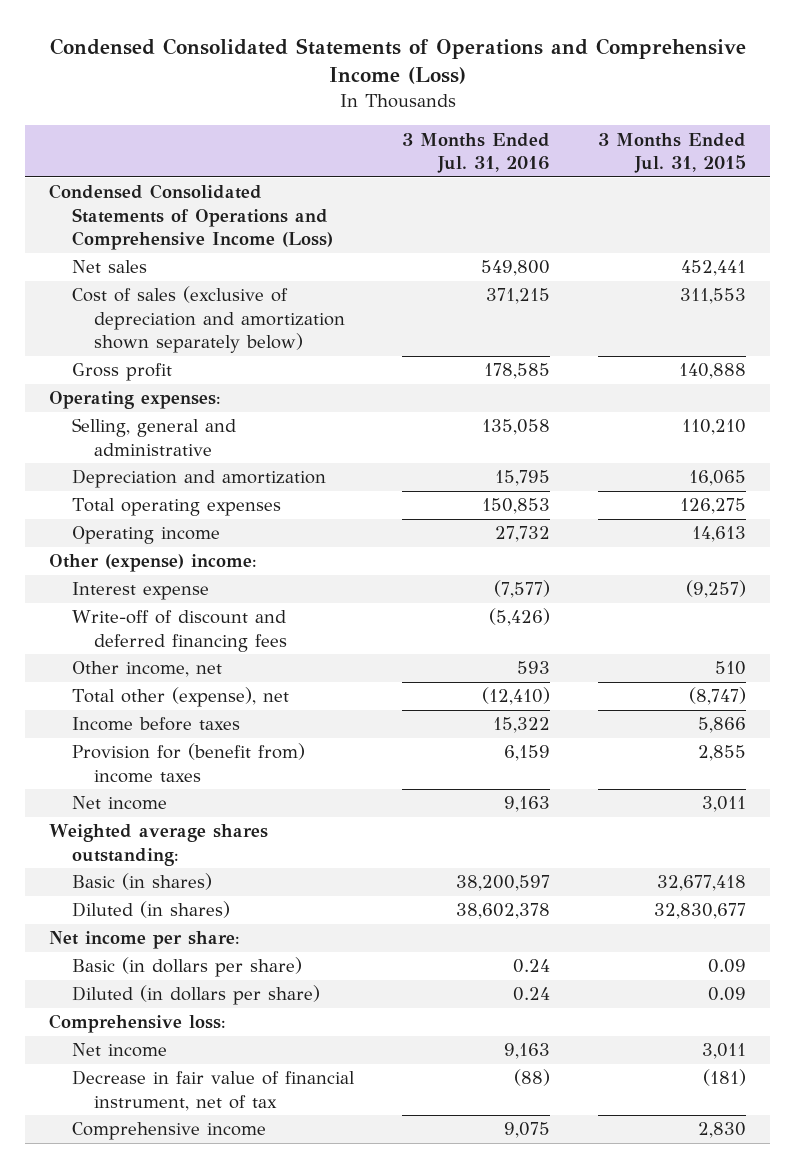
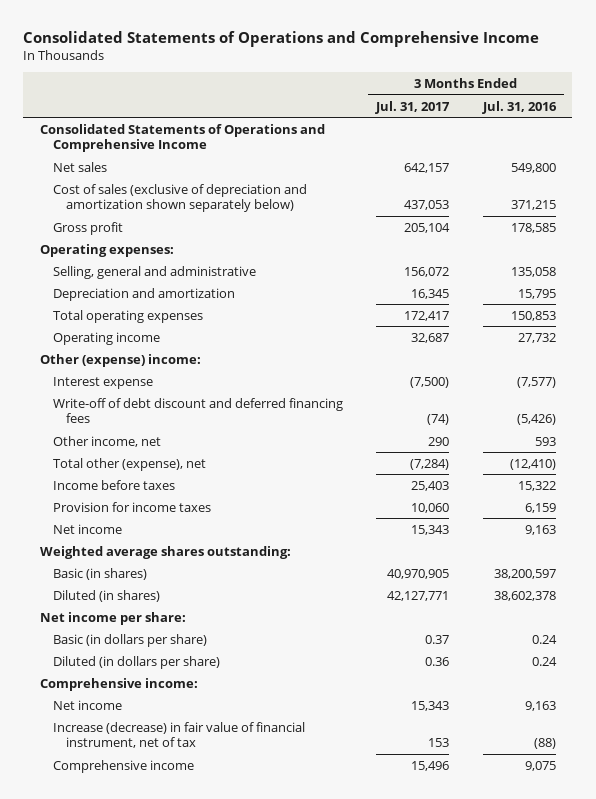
[49,37,746,85] Condensed Consolidated Statements of Operations and Comprehensive Income (Loss) -> [23,30,540,47] Consolidated Statements of Operations and Comprehensive Income
[597,132,746,173] 3 Months Ended Jul. 31, 2015 -> none
none -> [375,100,451,114] Jul. 31, 2017
[49,184,333,250] Condensed Consolidated Statements of Operations and Comprehensive Income (Loss) -> [39,123,325,152] Consolidated Statements of Operations and Comprehensive Income
[71,610,287,652] Write-off of discount and deferred financing fees -> [53,397,344,423] Write-off of debt discount and deferred financing fees
[71,743,305,783] Provision for (benefit from) income taxes -> [53,501,212,512] Provision for income taxes
[49,1014,227,1034] Comprehensive loss: -> [39,677,198,691] Comprehensive income:
[71,1070,355,1111] Decrease in fair value of financial instrument, net of tax -> [53,721,306,748] Increase (decrease) in fair value of financial instrument, net of tax

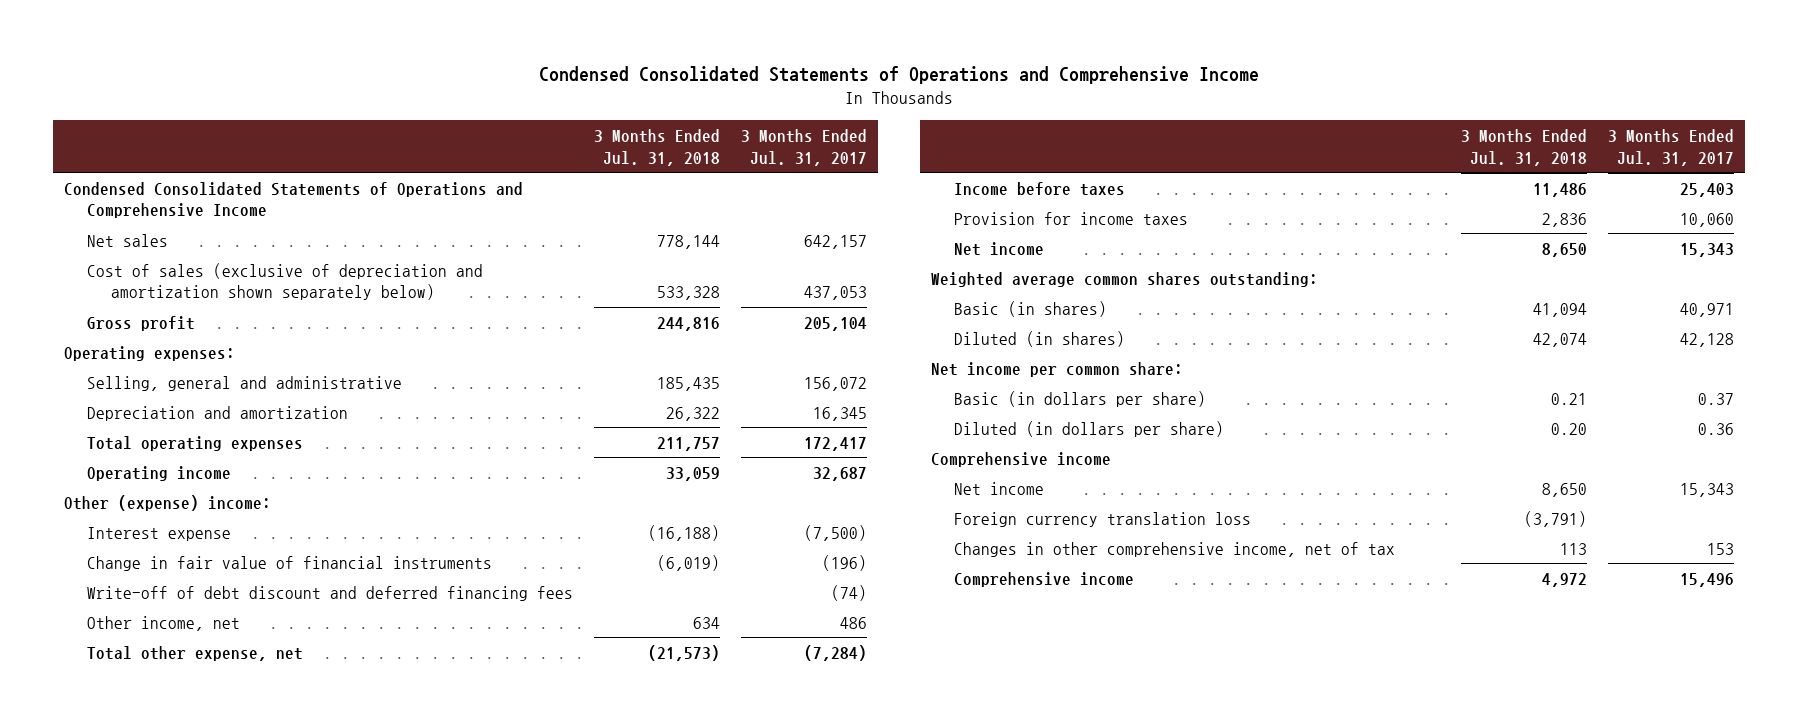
[23,30,540,47] Consolidated Statements of Operations and Comprehensive Income -> [539,66,1260,85] Condensed Consolidated Statements of Operations and Comprehensive Income
[481,100,557,114] Jul. 31, 2016 -> none
none -> [594,128,721,166] 3 Months Ended Jul. 31, 2018
[39,123,325,152] Consolidated Statements of Operations and Comprehensive Income -> [63,181,523,219] Condensed Consolidated Statements of Operations and Comprehensive Income
none -> [87,555,493,571] Change in fair value of financial instruments
[428,436,450,446] 290 -> [840,616,868,629] 486
[53,457,207,471] Total other (expense), net -> [87,645,304,661] Total other expense, net
[39,545,291,559] Weighted average shares outstanding: -> [930,271,1318,287] Weighted average common shares outstanding:
[387,568,450,579] 40,970,905 -> [1680,302,1735,317] 40,971
[387,590,450,601] 42,127,771 -> [1680,332,1735,347] 42,128
[39,611,186,625] Net income per share: -> [930,361,1183,377] Net income per common share:
[39,677,198,691] Comprehensive income: -> [930,451,1111,467] Comprehensive income
none -> [954,511,1252,527] Foreign currency translation loss
[53,721,306,748] Increase (decrease) in fair value of financial instrument, net of tax -> [954,541,1396,557] Changes in other comprehensive income, net of tax

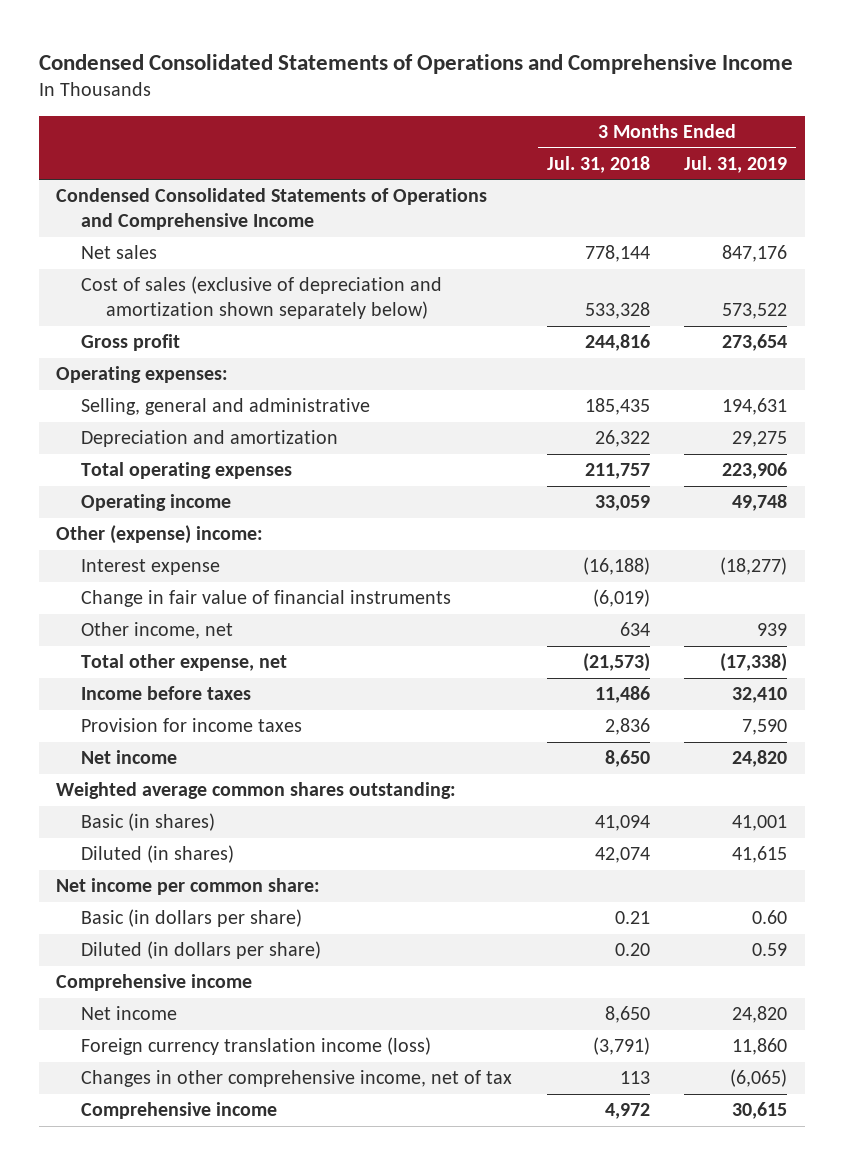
[741,128,868,166] 3 Months Ended Jul. 31, 2017 -> none
none -> [684,155,788,173] Jul. 31, 2019
[87,585,574,601] Write-off of debt discount and deferred financing fees -> none
[954,511,1252,527] Foreign currency translation loss -> [80,1037,431,1056] Foreign currency translation income (loss)

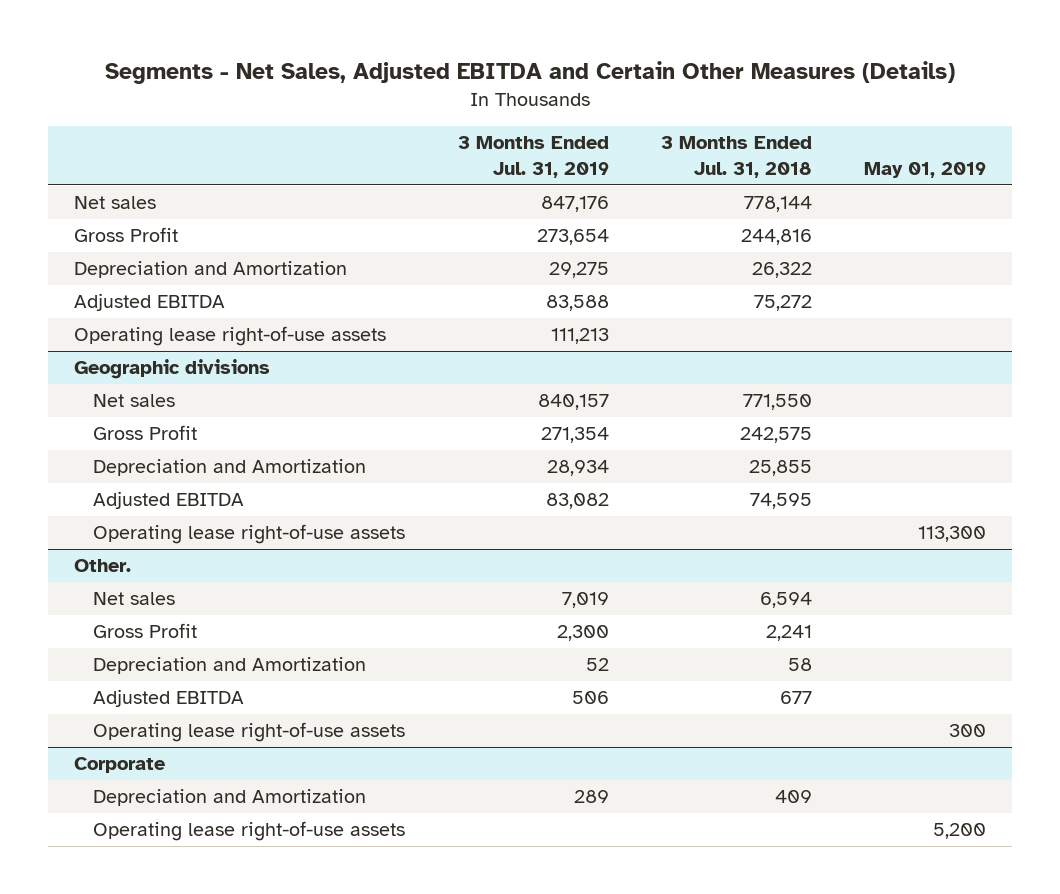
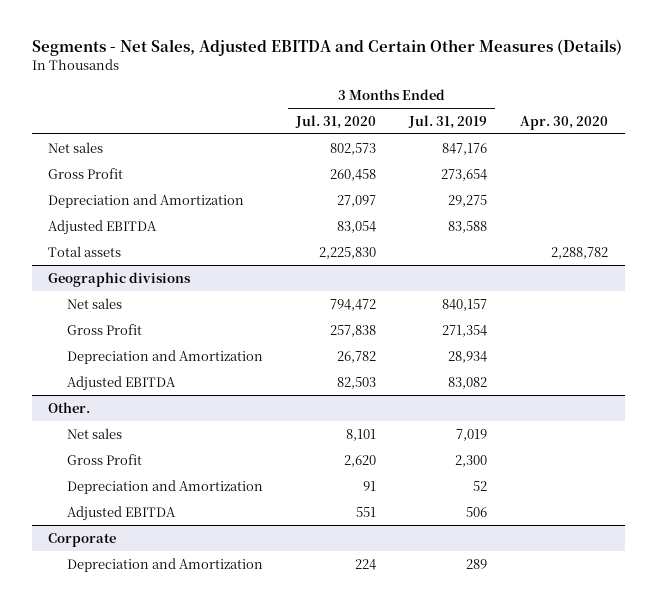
[660,136,812,178] 3 Months Ended Jul. 31, 2018 -> none
[863,161,986,178] May 01, 2019 -> none
none -> [295,114,377,129] Jul. 31, 2020
none -> [520,115,609,130] Apr. 30, 2020
[73,326,386,347] Operating lease right-of-use assets -> none
none -> [48,245,122,257] Total assets
[93,524,406,545] Operating lease right-of-use assets -> none
[93,722,406,743] Operating lease right-of-use assets -> none
[93,821,406,842] Operating lease right-of-use assets -> none

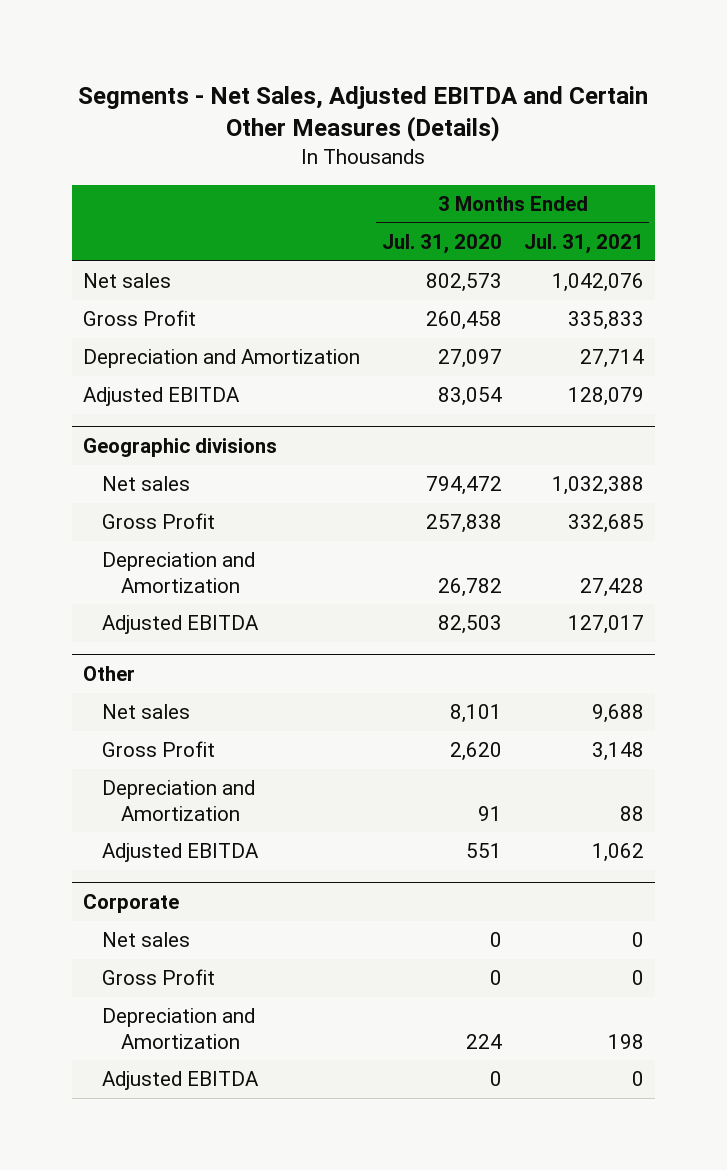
[408,114,488,129] Jul. 31, 2019 -> none
[520,115,609,130] Apr. 30, 2020 -> none
none -> [523,234,644,255] Jul. 31, 2021
[48,245,122,257] Total assets -> none
[48,401,91,413] Other. -> [82,665,135,681] Other
none -> [101,932,190,948] Net sales
none -> [101,969,215,986] Gross Profit
none -> [101,1071,259,1091] Adjusted EBITDA

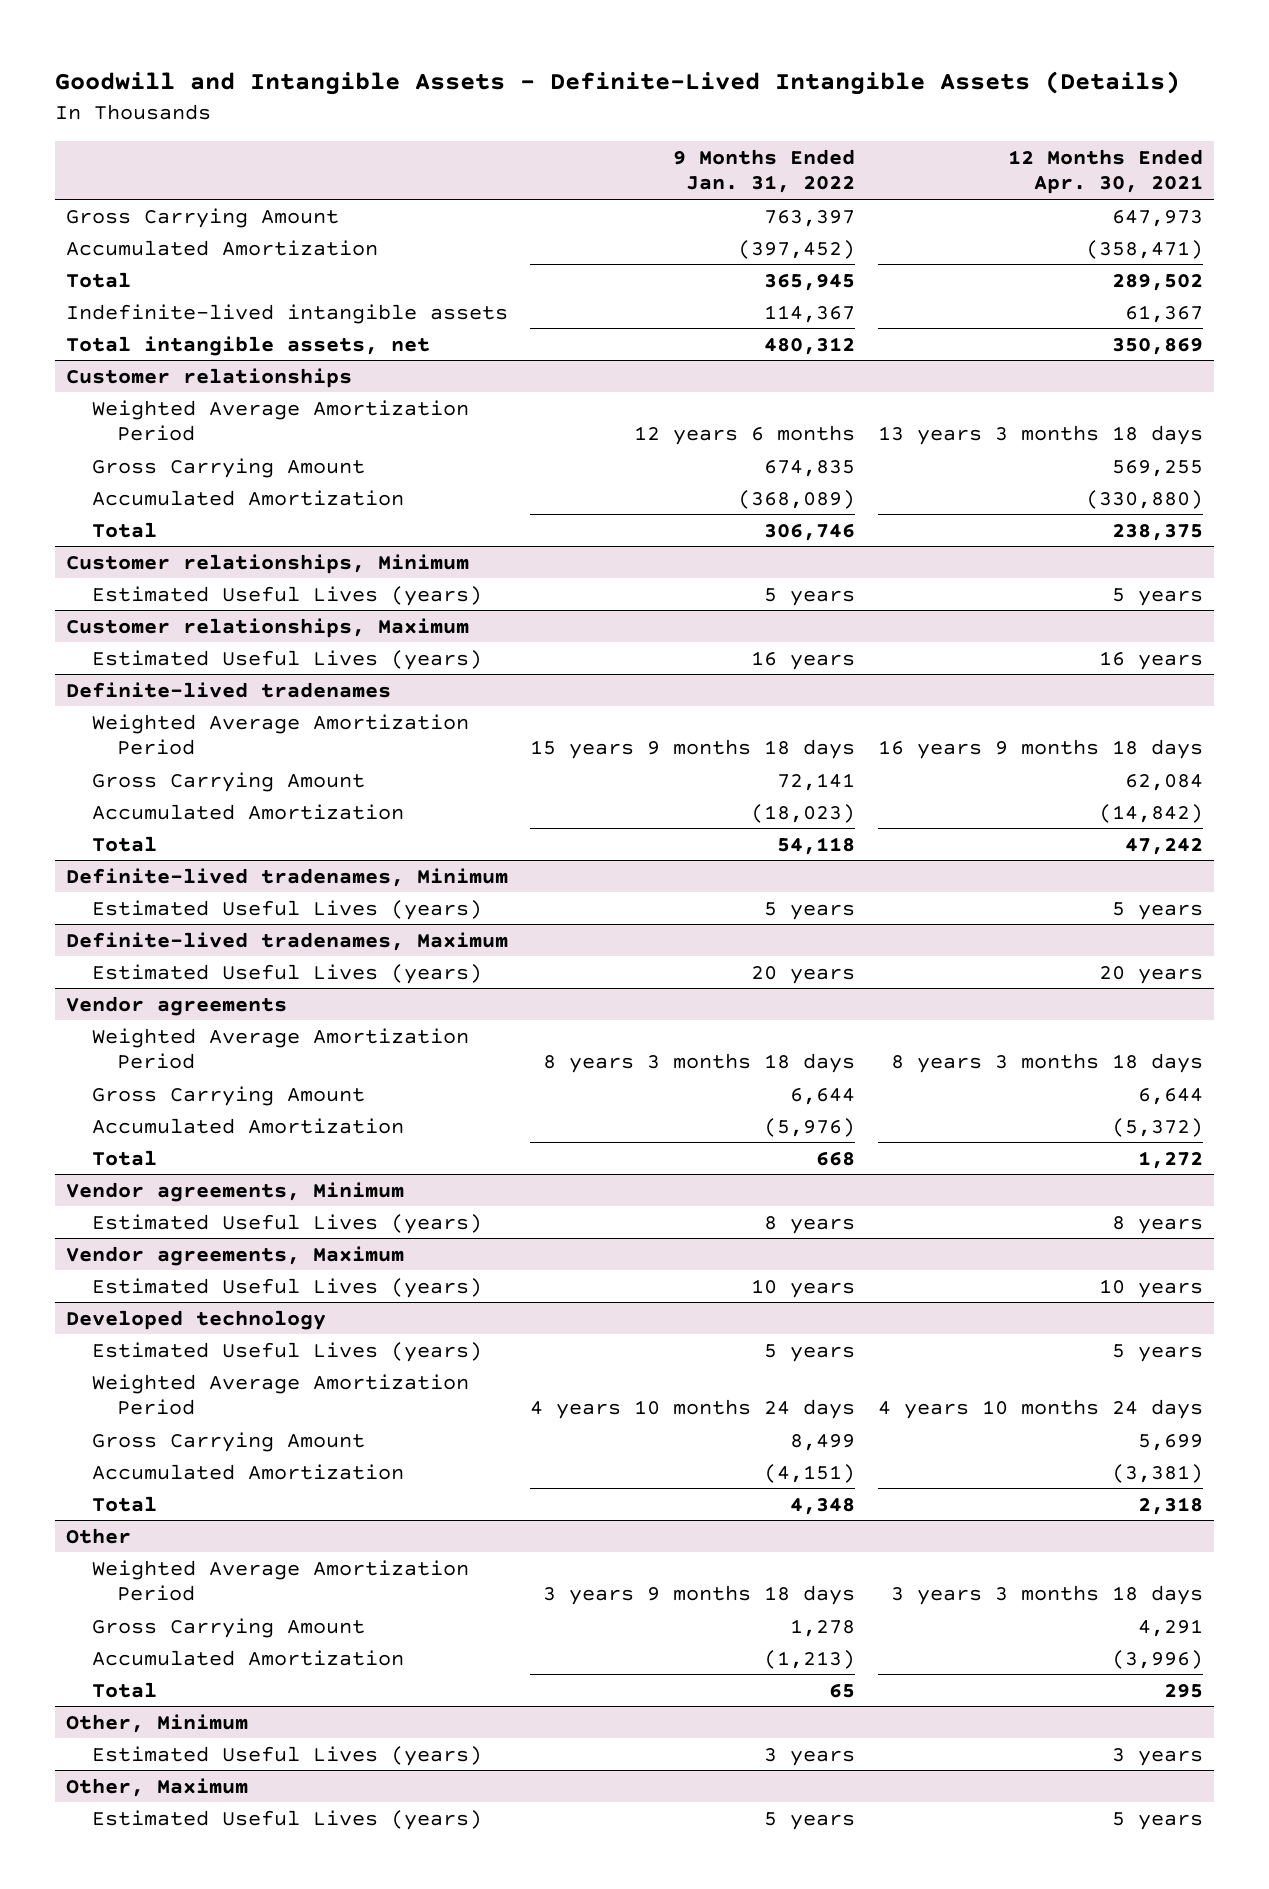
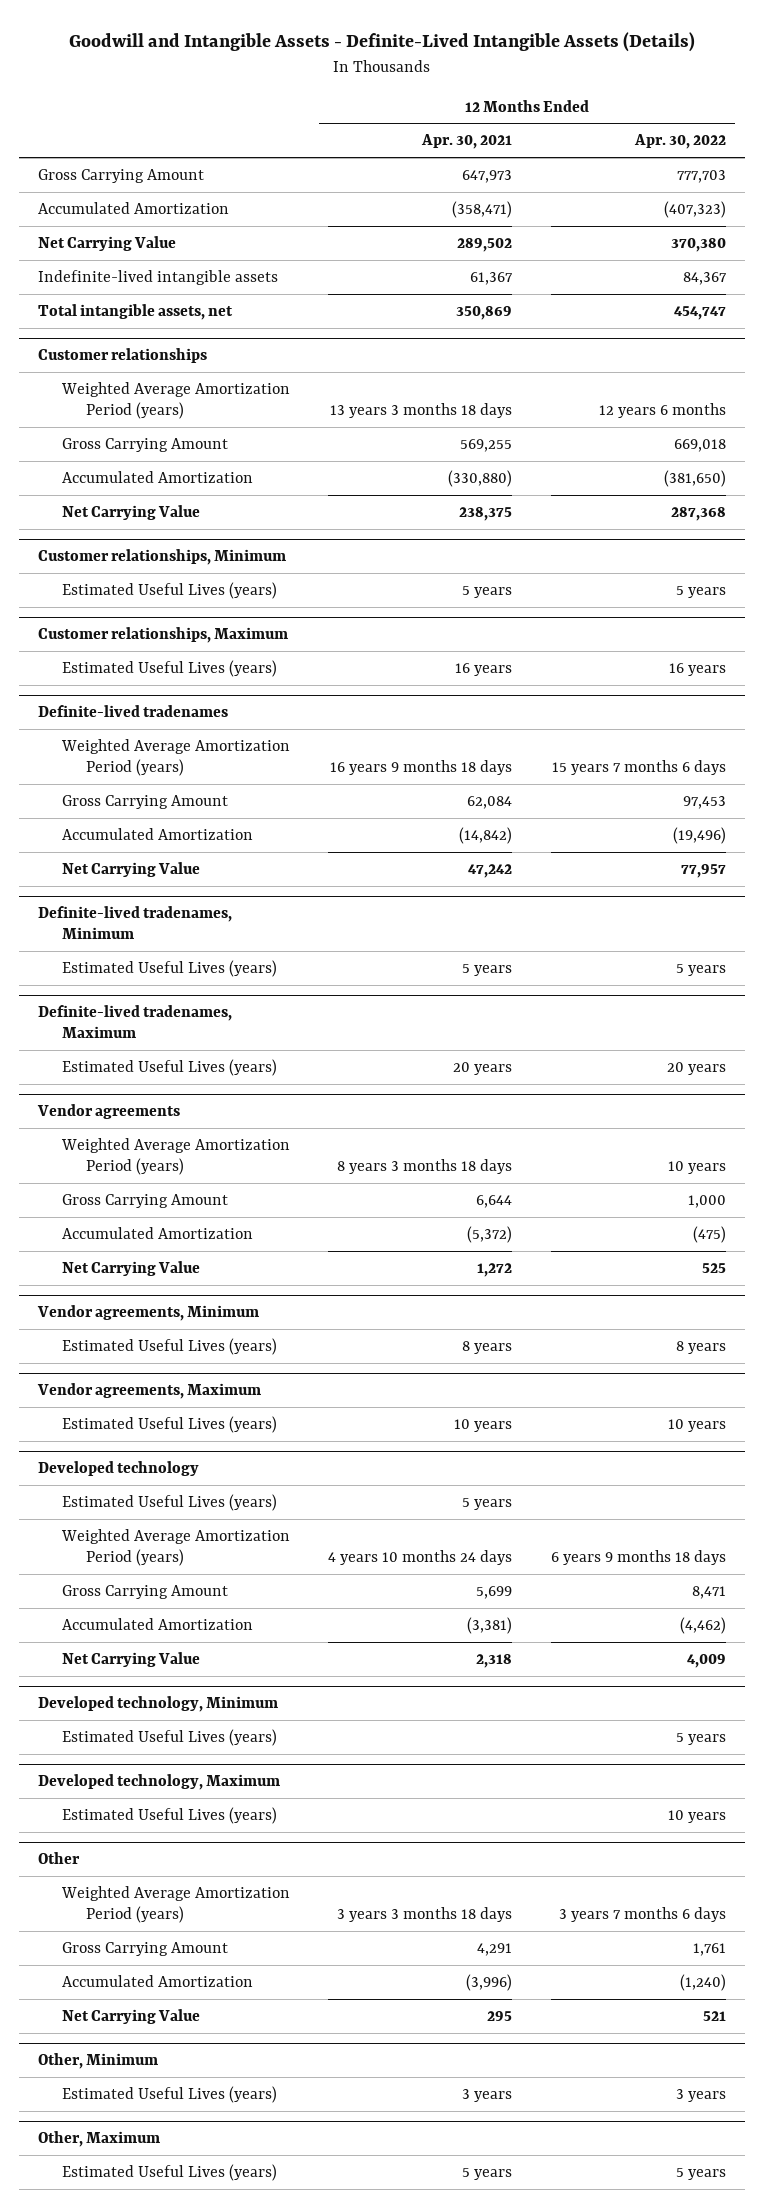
[673,148,856,194] 9 Months Ended Jan. 31, 2022 -> none
none -> [633,134,726,150] Apr. 30, 2022
[66,271,132,288] Total -> [38,236,177,252] Net Carrying Value
[91,399,469,442] Weighted Average Amortization Period -> [61,382,291,419] Weighted Average Amortization Period (years)
[91,521,157,538] Total -> [62,505,201,521] Net Carrying Value
[91,713,469,756] Weighted Average Amortization Period -> [61,739,291,776] Weighted Average Amortization Period (years)
[91,835,157,852] Total -> [62,862,201,878] Net Carrying Value
[91,1027,469,1070] Weighted Average Amortization Period -> [61,1138,291,1175] Weighted Average Amortization Period (years)
[91,1149,157,1166] Total -> [62,1261,201,1277] Net Carrying Value
[91,1373,469,1416] Weighted Average Amortization Period -> [61,1529,291,1566] Weighted Average Amortization Period (years)
[91,1495,157,1512] Total -> [62,1652,201,1668] Net Carrying Value
none -> [38,1696,279,1713] Developed technology, Minimum
none -> [62,1729,278,1747] Estimated Useful Lives (years)
none -> [38,1774,281,1791] Developed technology, Maximum
none -> [62,1807,278,1825] Estimated Useful Lives (years)
[91,1559,469,1602] Weighted Average Amortization Period -> [61,1886,291,1923] Weighted Average Amortization Period (years)
[91,1681,157,1698] Total -> [62,2009,201,2025] Net Carrying Value

